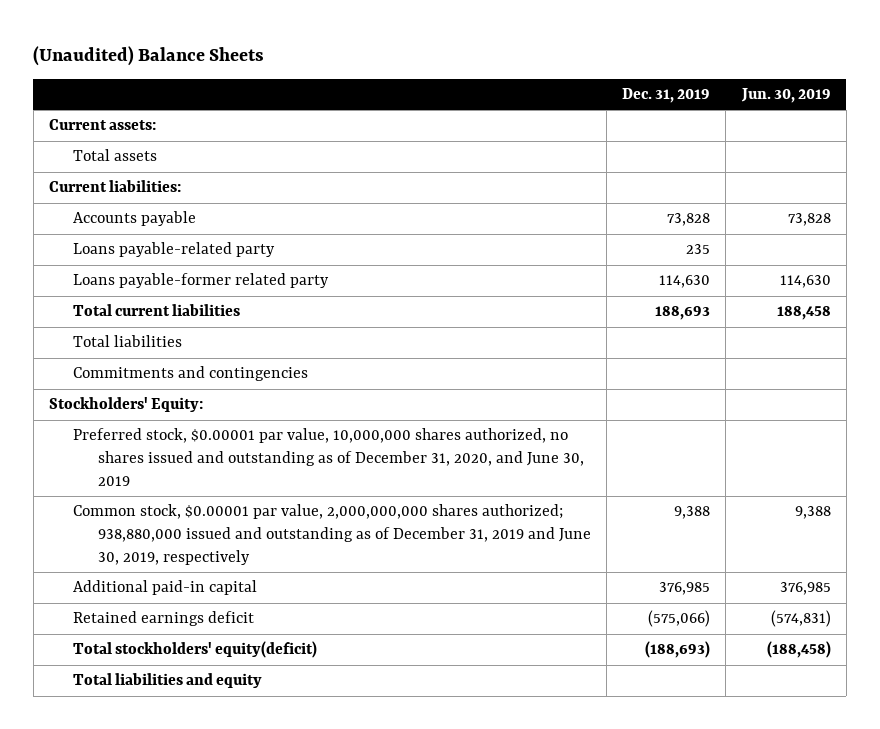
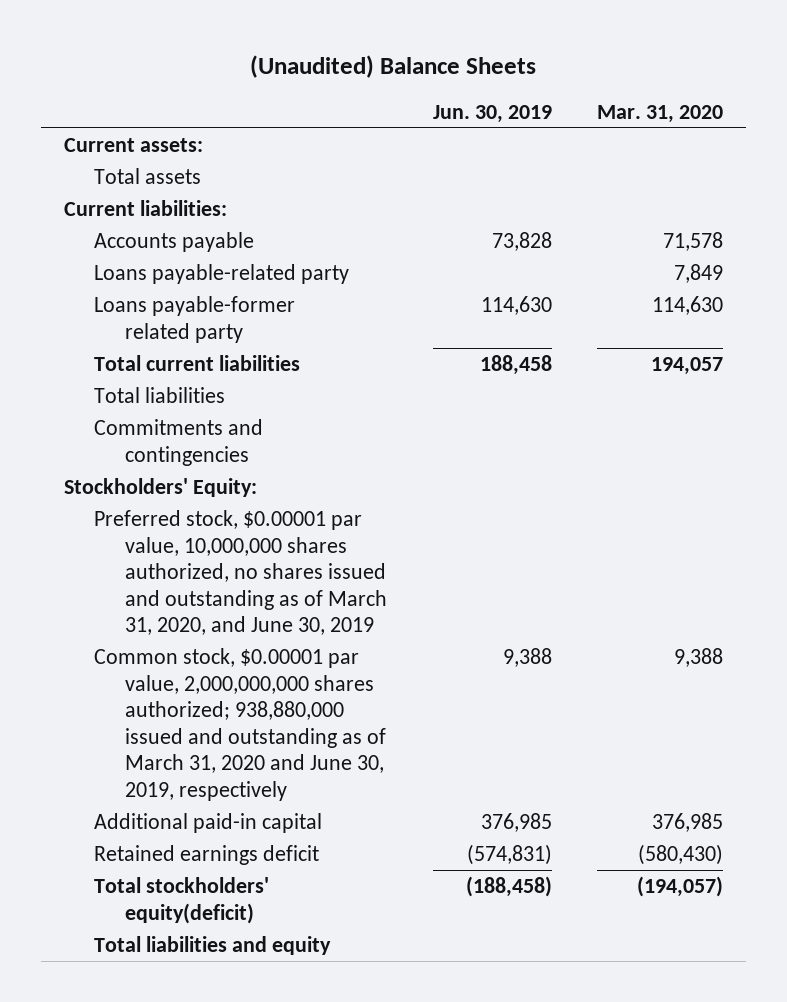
[622,88,711,104] Dec. 31, 2019 -> none
none -> [597,104,724,123] Mar. 31, 2020
[73,428,584,486] Preferred stock, $0.00001 par value, 10,000,000 shares authorized, no shares issued and outstanding as of December 31, 2020, and June 30, 2019 -> [94,509,388,636] Preferred stock, $0.00001 par value, 10,000,000 shares authorized, no shares issued and outstanding as of March 31, 2020, and June 30, 2019
[73,504,591,565] Common stock, $0.00001 par value, 2,000,000,000 shares authorized; 938,880,000 issued and outstanding as of December 31, 2019 and June 30, 2019, respectively -> [94,647,387,801] Common stock, $0.00001 par value, 2,000,000,000 shares authorized; 938,880,000 issued and outstanding as of March 31, 2020 and June 30, 2019, respectively

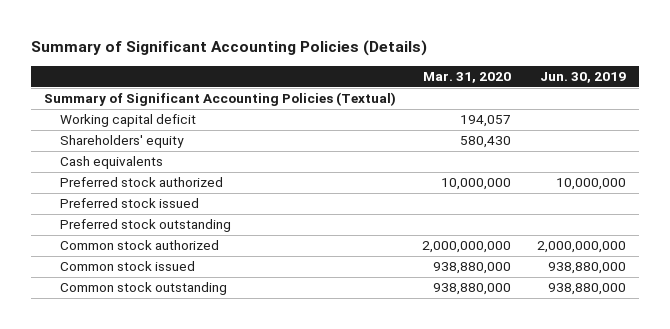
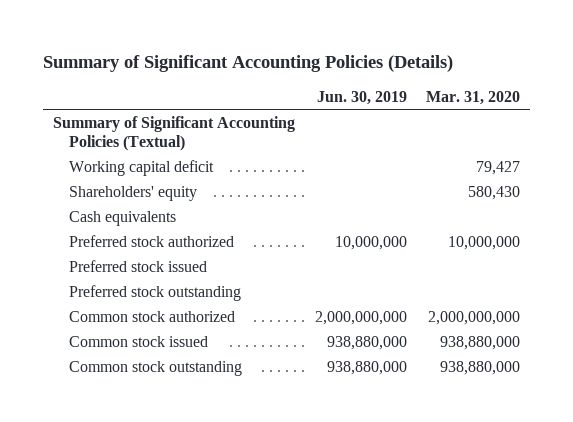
[460,115,512,128] 194,057 -> [476,160,521,175] 79,427

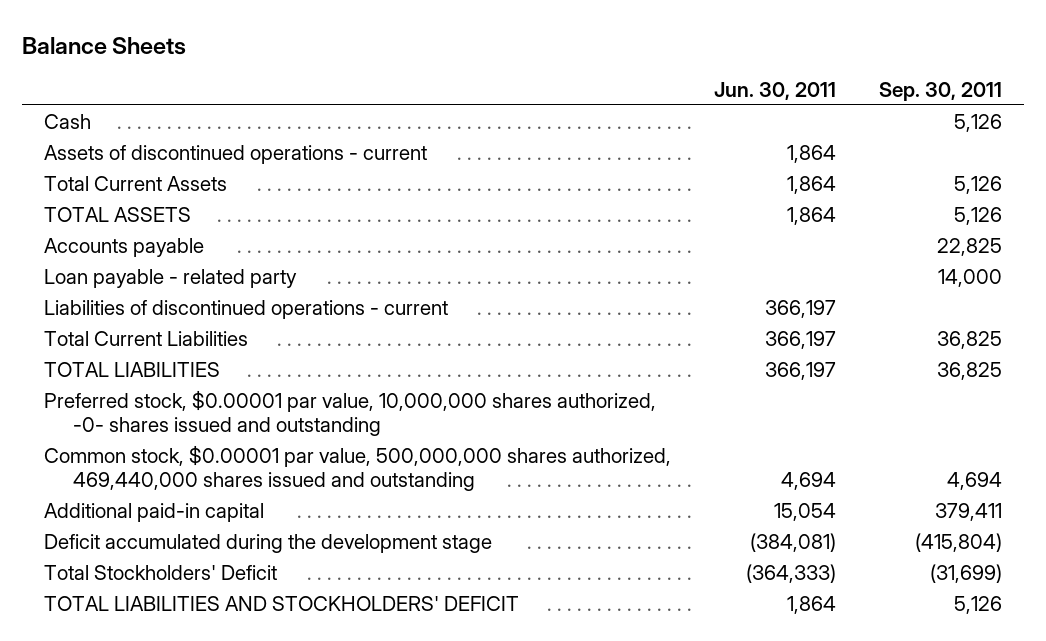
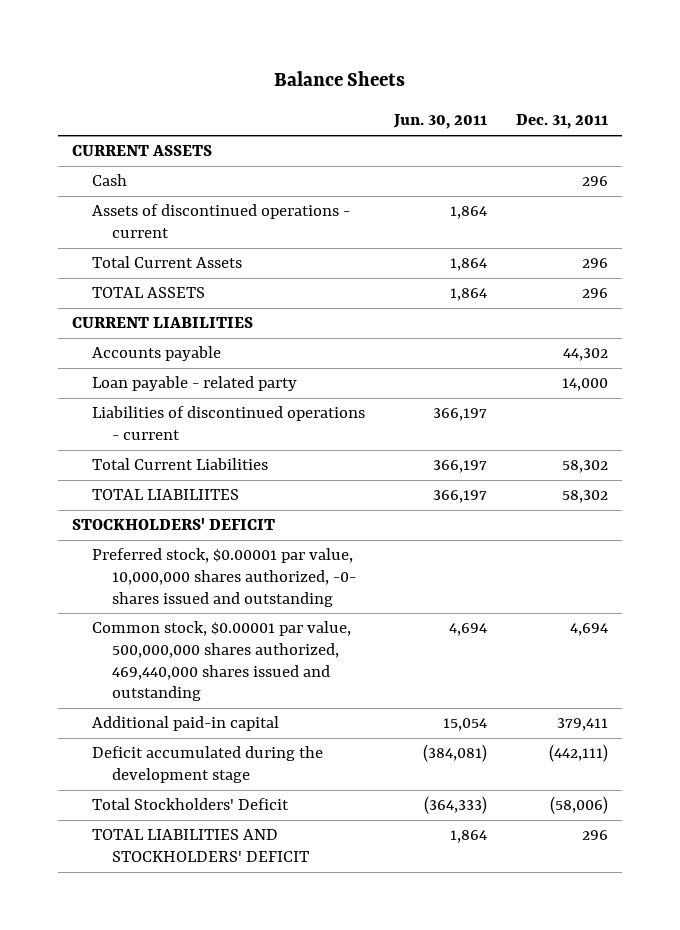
[879,81,1003,101] Sep. 30, 2011 -> none
none -> [515,114,608,130] Dec. 31, 2011
none -> [72,145,213,157] CURRENT ASSETS
none -> [72,317,254,329] CURRENT LIABILITIES
[43,361,220,377] TOTAL LIABILITIES -> [92,489,240,501] TOTAL LIABILIITES
none -> [72,518,276,531] STOCKHOLDERS' DEFICIT

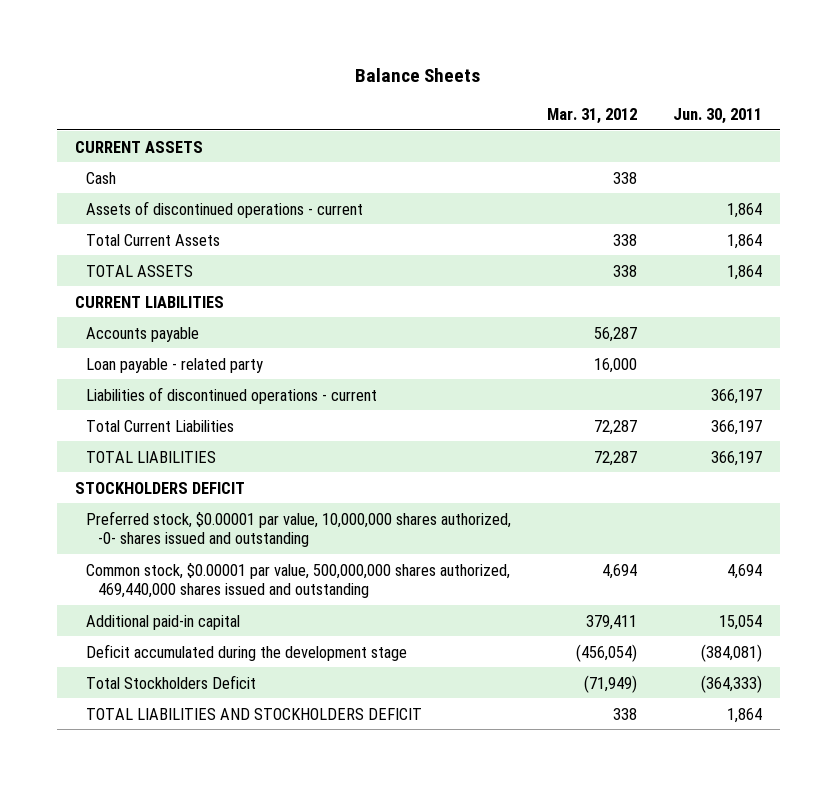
[515,114,608,130] Dec. 31, 2011 -> none
none -> [547,107,638,124] Mar. 31, 2012
[92,489,240,501] TOTAL LIABILIITES -> [86,450,217,463] TOTAL LIABILITIES
[72,518,276,531] STOCKHOLDERS' DEFICIT -> [74,481,245,494] STOCKHOLDERS DEFICIT
[92,798,290,811] Total Stockholders' Deficit -> [86,674,257,689] Total Stockholders Deficit
[92,829,310,863] TOTAL LIABILITIES AND STOCKHOLDERS' DEFICIT -> [86,707,423,720] TOTAL LIABILITIES AND STOCKHOLDERS DEFICIT

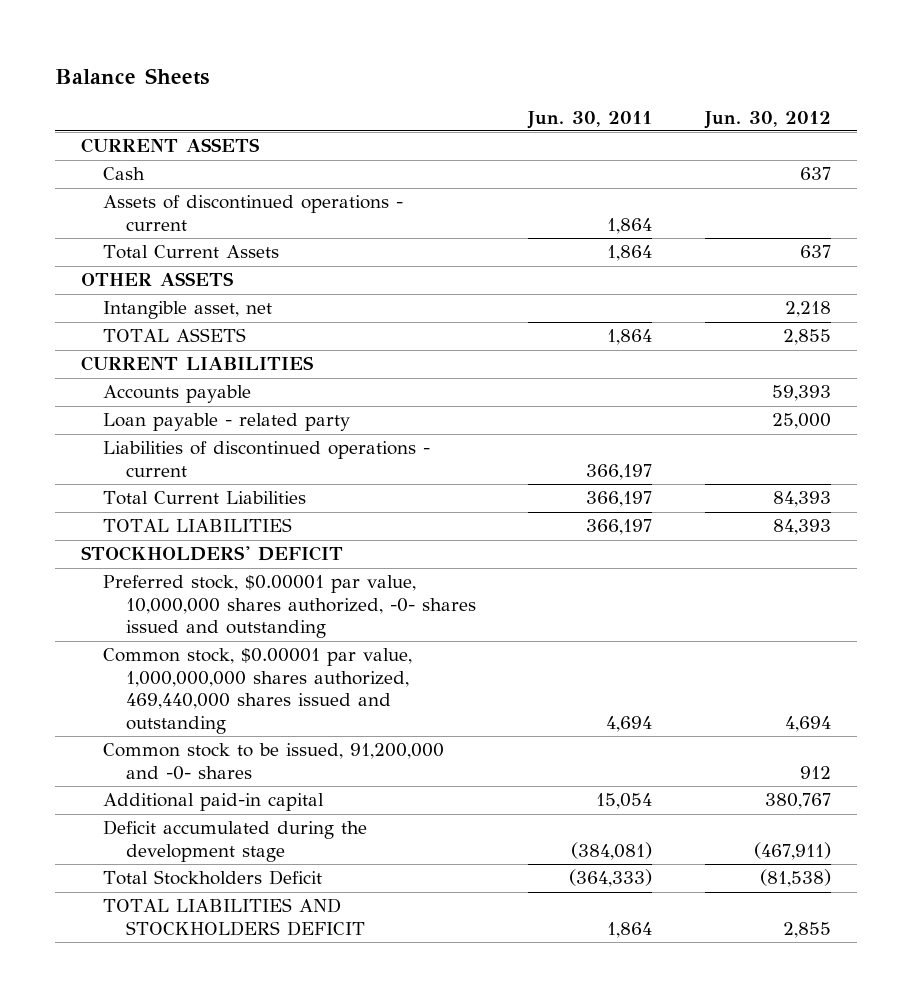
[547,107,638,124] Mar. 31, 2012 -> none
none -> [703,110,831,129] Jun. 30, 2012
none -> [80,272,234,287] OTHER ASSETS
none -> [103,301,273,320] Intangible asset, net
[74,481,245,494] STOCKHOLDERS DEFICIT -> [80,546,343,562] STOCKHOLDERS' DEFICIT
[86,562,511,598] Common stock, $0.00001 par value, 500,000,000 shares authorized, 469,440,000 shares issued and outstanding -> [103,648,413,734] Common stock, $0.00001 par value, 1,000,000,000 shares authorized, 469,440,000 shares issued and outstanding
none -> [103,743,445,780] Common stock to be issued, 91,200,000 and -0- shares

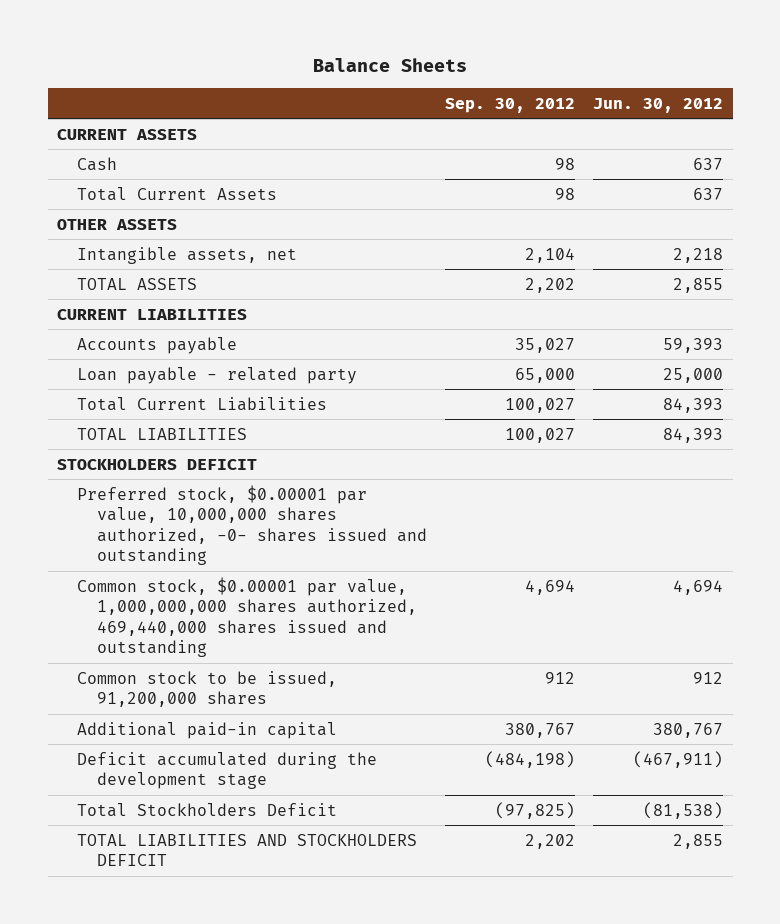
[527,110,653,129] Jun. 30, 2011 -> none
none -> [445,97,576,113] Sep. 30, 2012
[103,195,404,231] Assets of discontinued operations - current -> none
[103,301,273,320] Intangible asset, net -> [76,246,297,264] Intangible assets, net
[103,441,431,477] Liabilities of discontinued operations - current -> none
[80,546,343,562] STOCKHOLDERS' DEFICIT -> [56,458,257,470] STOCKHOLDERS DEFICIT
[103,743,445,780] Common stock to be issued, 91,200,000 and -0- shares -> [76,670,337,708] Common stock to be issued, 91,200,000 shares

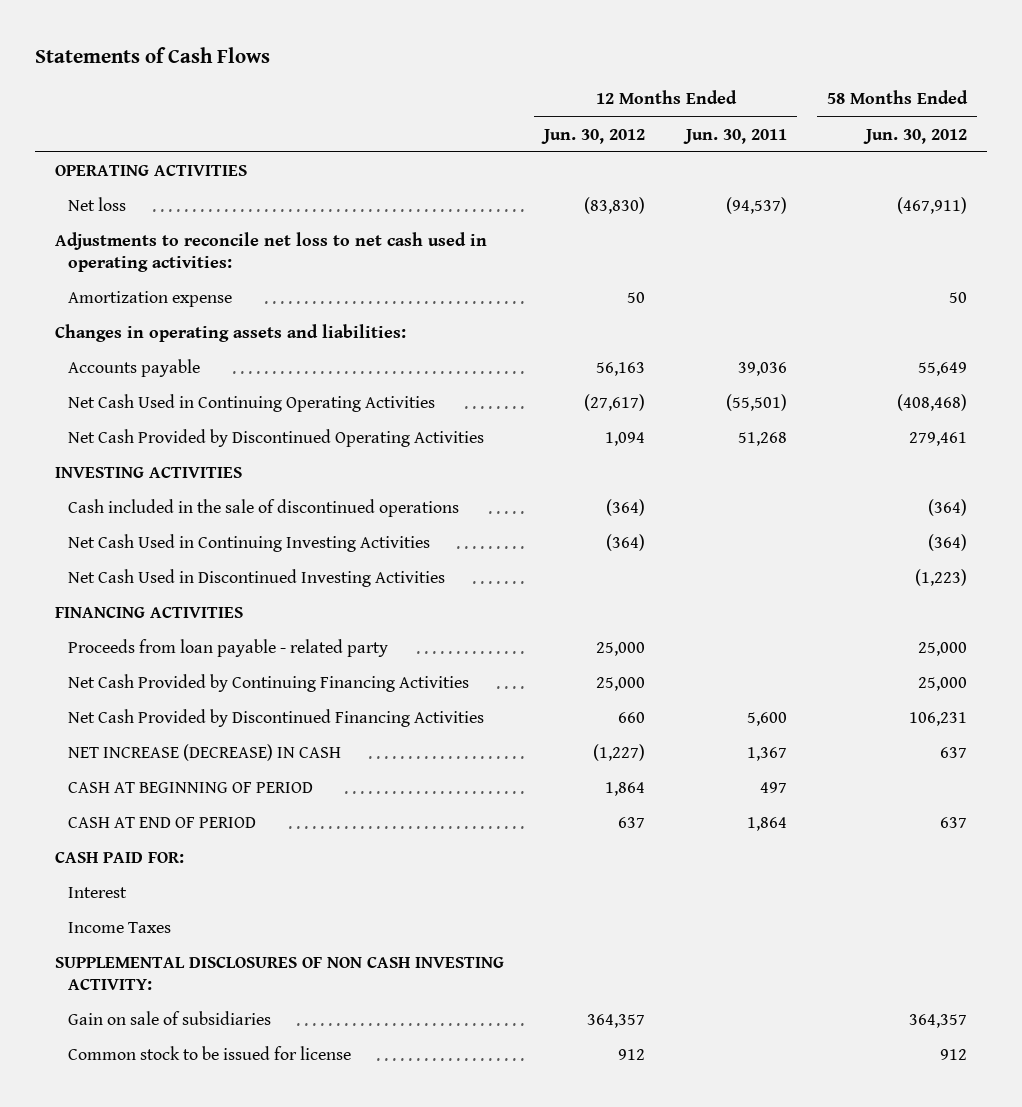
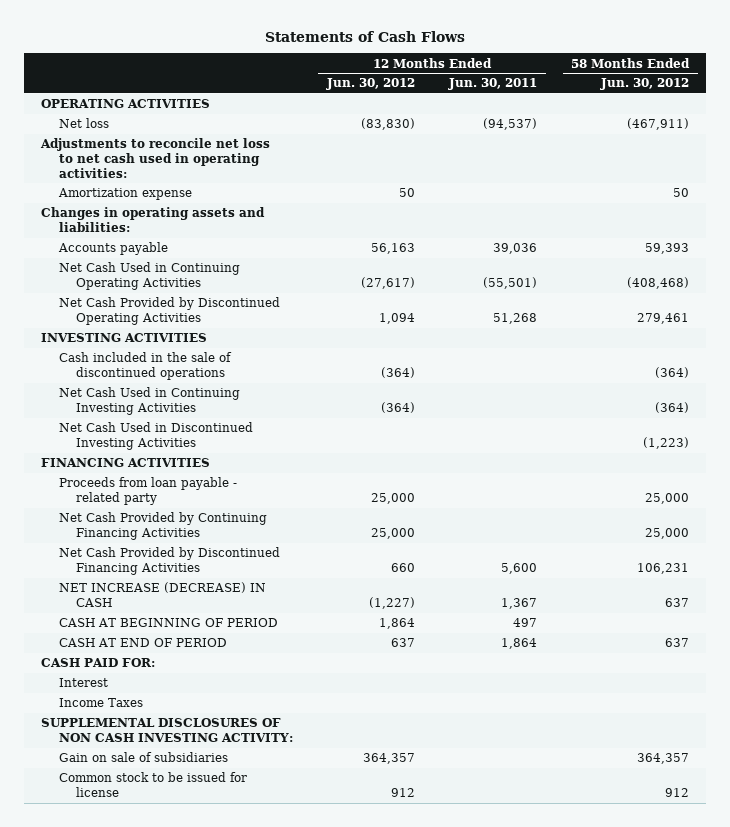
[918,362,968,377] 55,649 -> [645,243,690,255] 59,393

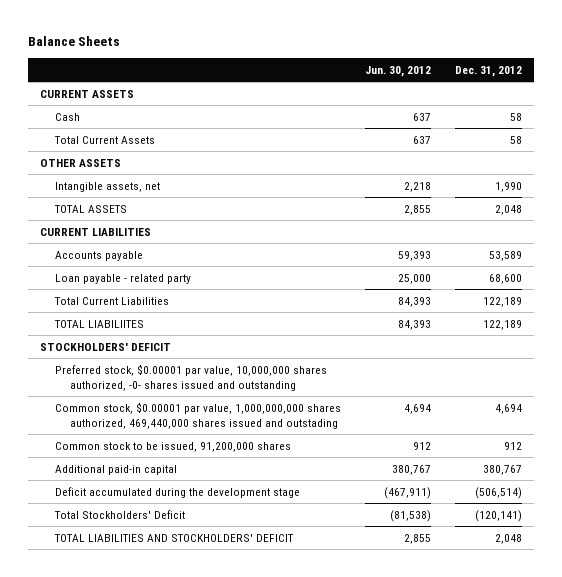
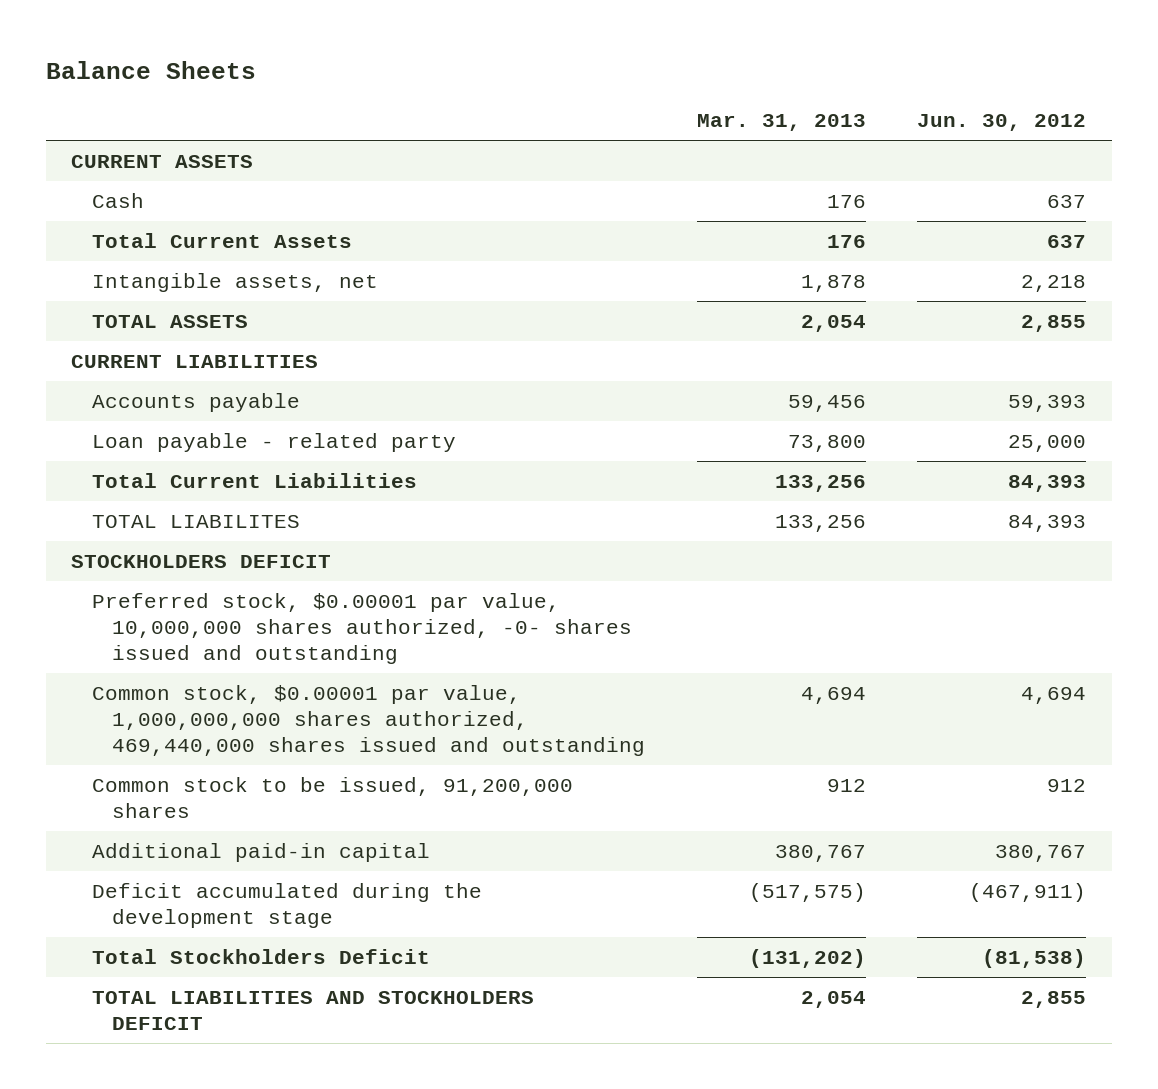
[454,65,522,77] Dec. 31, 2012 -> none
none -> [696,114,866,132] Mar. 31, 2013
[40,158,122,167] OTHER ASSETS -> none
[54,319,145,328] TOTAL LIABILIITES -> [91,515,300,529] TOTAL LIABILITES
[40,342,172,351] STOCKHOLDERS' DEFICIT -> [71,555,332,569] STOCKHOLDERS DEFICIT
[55,401,342,429] Common stock, $0.00001 par value, 1,000,000,000 shares authorized, 469,440,000 shares issued and outstading -> [91,685,646,756] Common stock, $0.00001 par value, 1,000,000,000 shares authorized, 469,440,000 shares issued and outstanding
[54,509,186,519] Total Stockholders' Deficit -> [91,949,430,965] Total Stockholders Deficit
[54,533,295,542] TOTAL LIABILITIES AND STOCKHOLDERS' DEFICIT -> [91,991,534,1031] TOTAL LIABILITIES AND STOCKHOLDERS DEFICIT

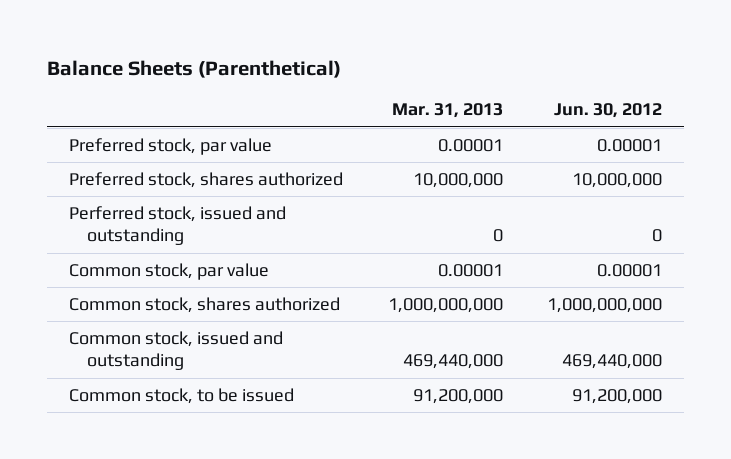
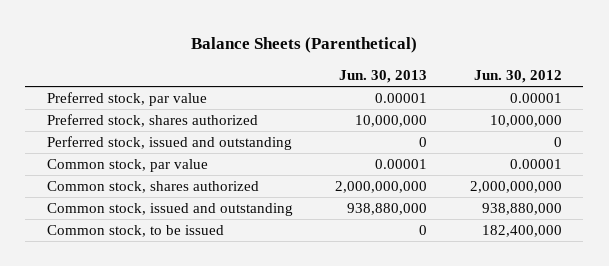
[391,103,503,119] Mar. 31, 2013 -> none
none -> [339,69,428,83] Jun. 30, 2013
[546,297,662,313] 1,000,000,000 -> [469,181,562,194] 2,000,000,000
[561,354,662,370] 469,440,000 -> [481,203,562,216] 938,880,000
[571,388,662,404] 91,200,000 -> [481,225,562,238] 182,400,000

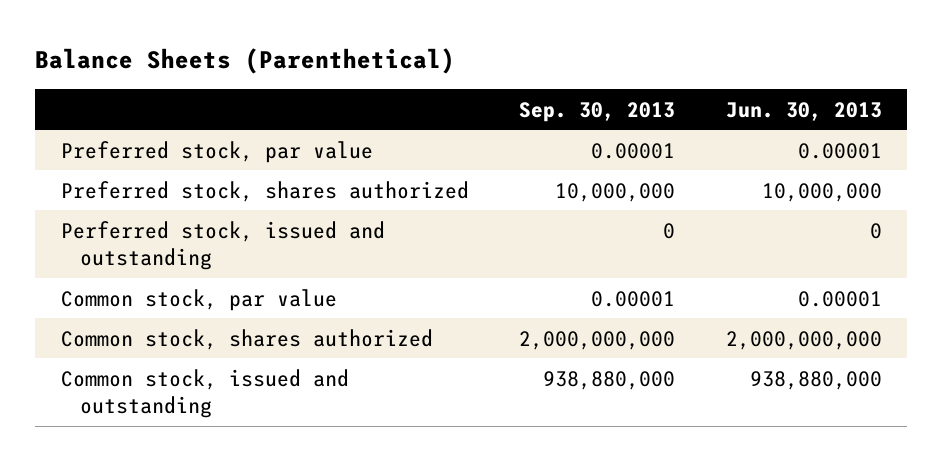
[473,69,562,83] Jun. 30, 2012 -> none
none -> [519,101,676,122] Sep. 30, 2013
[46,225,224,238] Common stock, to be issued -> none

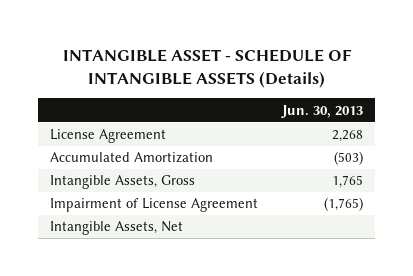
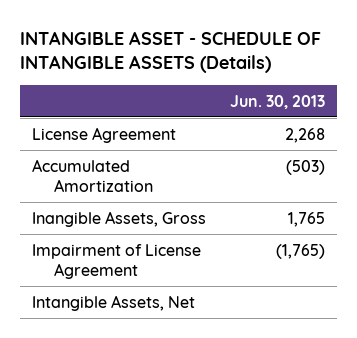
[50,175,196,190] Intangible Assets, Gross -> [31,210,206,227] Inangible Assets, Gross

